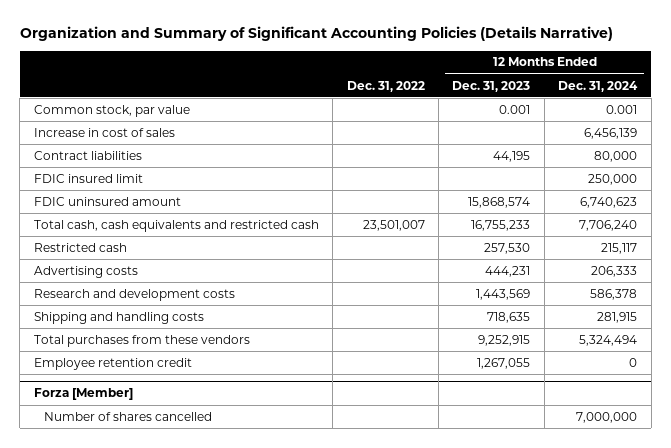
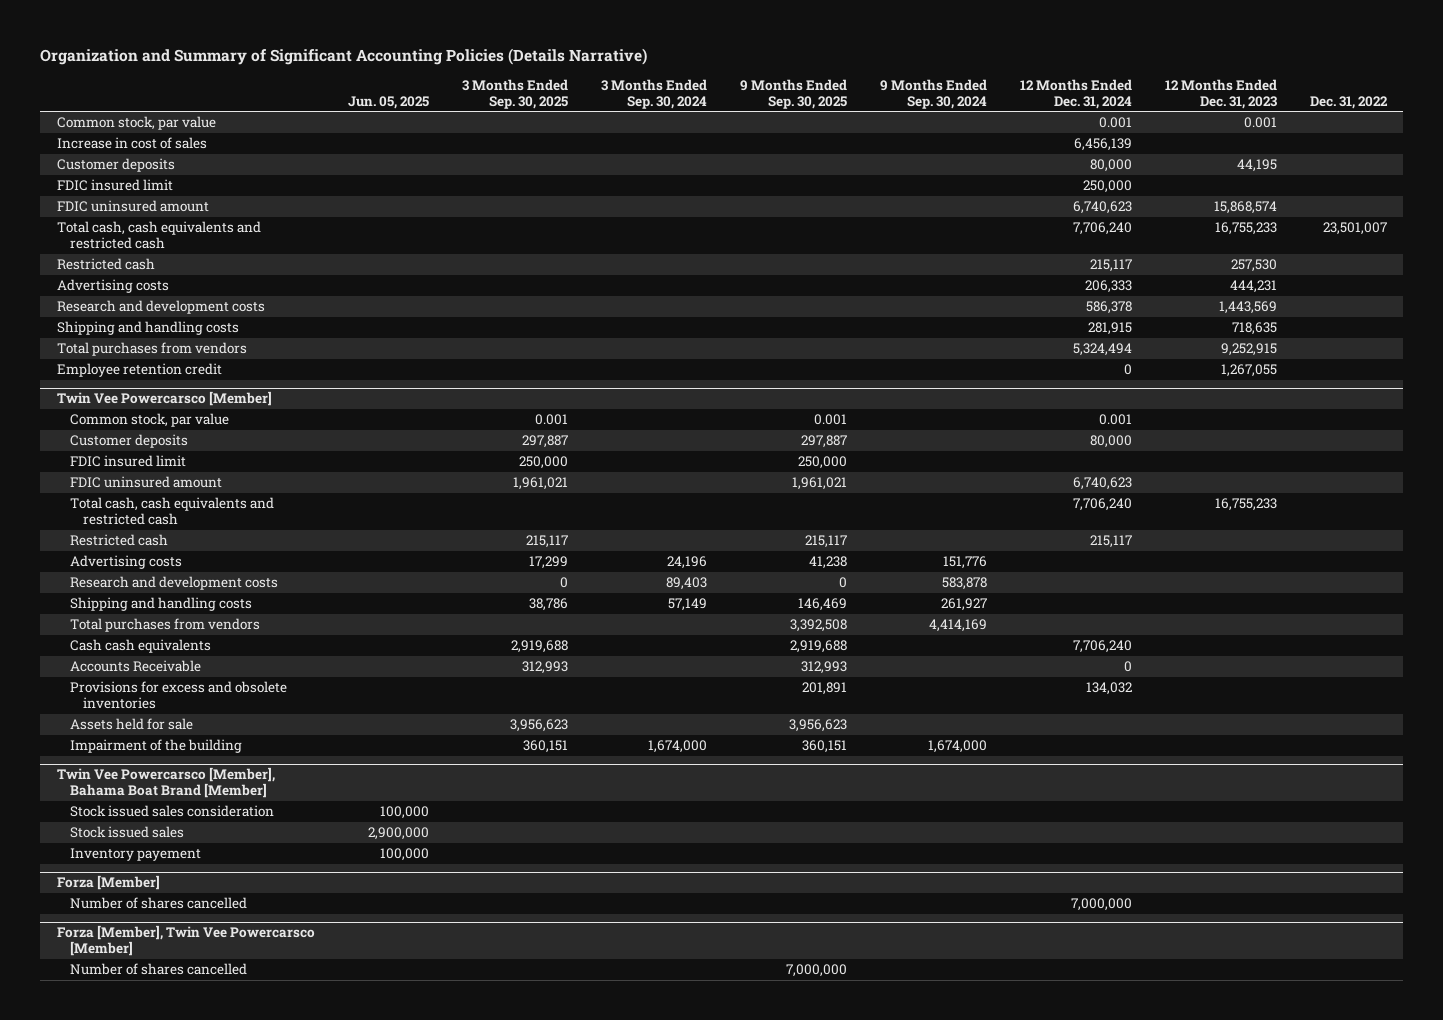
none -> [347,95,429,109] Jun. 05, 2025
none -> [461,78,568,109] 3 Months Ended Sep. 30, 2025
none -> [600,78,707,109] 3 Months Ended Sep. 30, 2024
none -> [739,78,847,109] 9 Months Ended Sep. 30, 2025
none -> [879,78,987,109] 9 Months Ended Sep. 30, 2024
[33,150,142,160] Contract liabilities -> [56,158,175,173] Customer deposits
[33,334,250,347] Total purchases from these vendors -> [56,342,247,357] Total purchases from vendors
none -> [56,391,272,407] Twin Vee Powercarsco [Member]
none -> [70,413,230,428] Common stock, par value
none -> [70,434,189,449] Customer deposits
none -> [70,455,187,468] FDIC insured limit
none -> [70,476,223,489] FDIC uninsured amount
none -> [70,497,275,526] Total cash, cash equivalents and restricted cash
none -> [70,534,169,547] Restricted cash
none -> [70,555,183,570] Advertising costs
none -> [70,576,279,591] Research and development costs
none -> [70,597,253,612] Shipping and handling costs
none -> [70,618,261,633] Total purchases from vendors
none -> [70,639,212,654] Cash cash equivalents
none -> [70,660,202,673] Accounts Receivable
none -> [70,681,288,710] Provisions for excess and obsolete inventories
none -> [70,718,194,731] Assets held for sale
none -> [70,739,243,754] Impairment of the building
none -> [56,767,275,799] Twin Vee Powercarsco [Member], Bahama Boat Brand [Member]
none -> [70,805,275,818] Stock issued sales consideration
none -> [70,826,185,839] Stock issued sales
none -> [70,848,202,862] Inventory payement
none -> [56,925,315,957] Forza [Member], Twin Vee Powercarsco [Member]
none -> [70,963,248,976] Number of shares cancelled

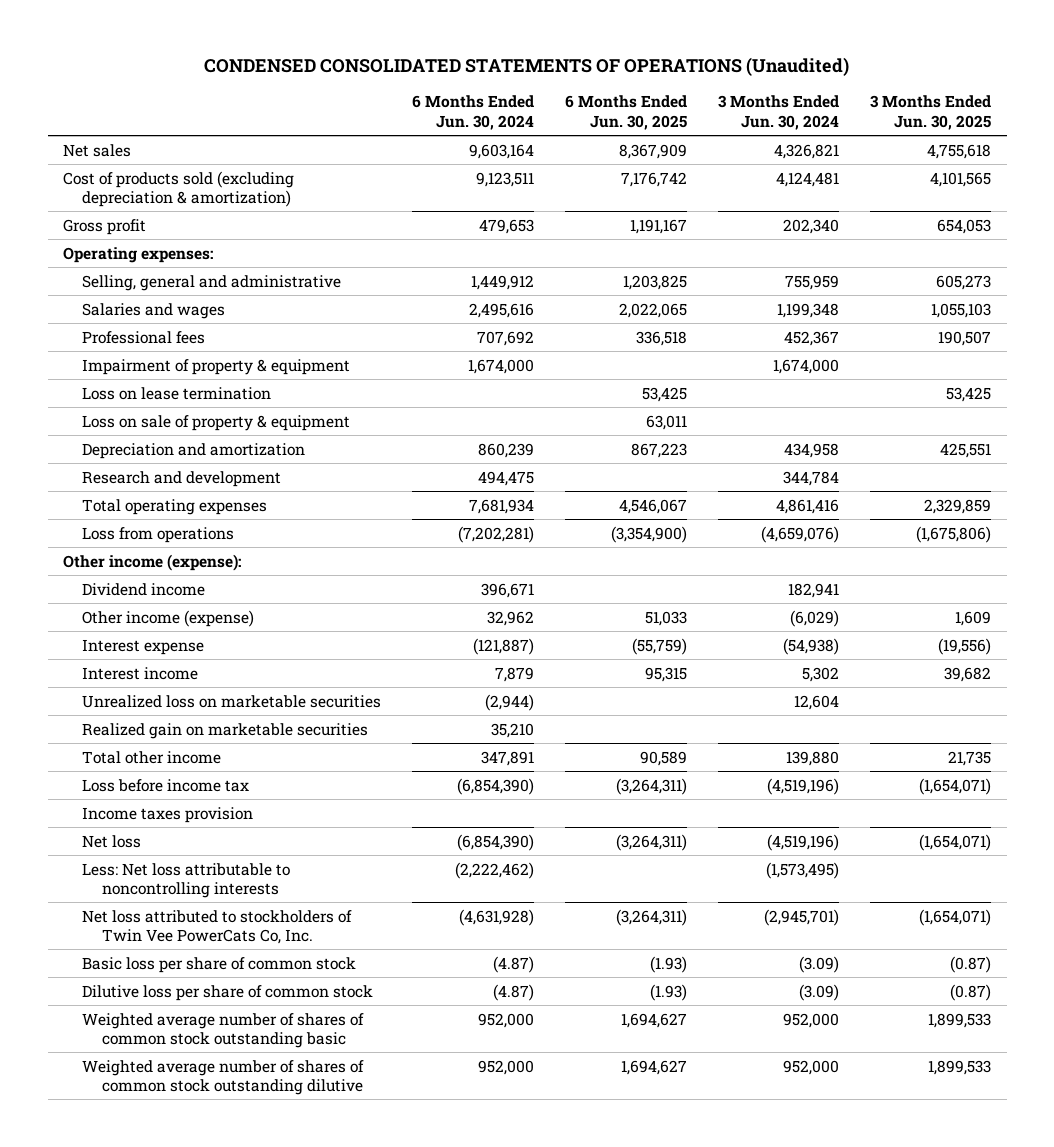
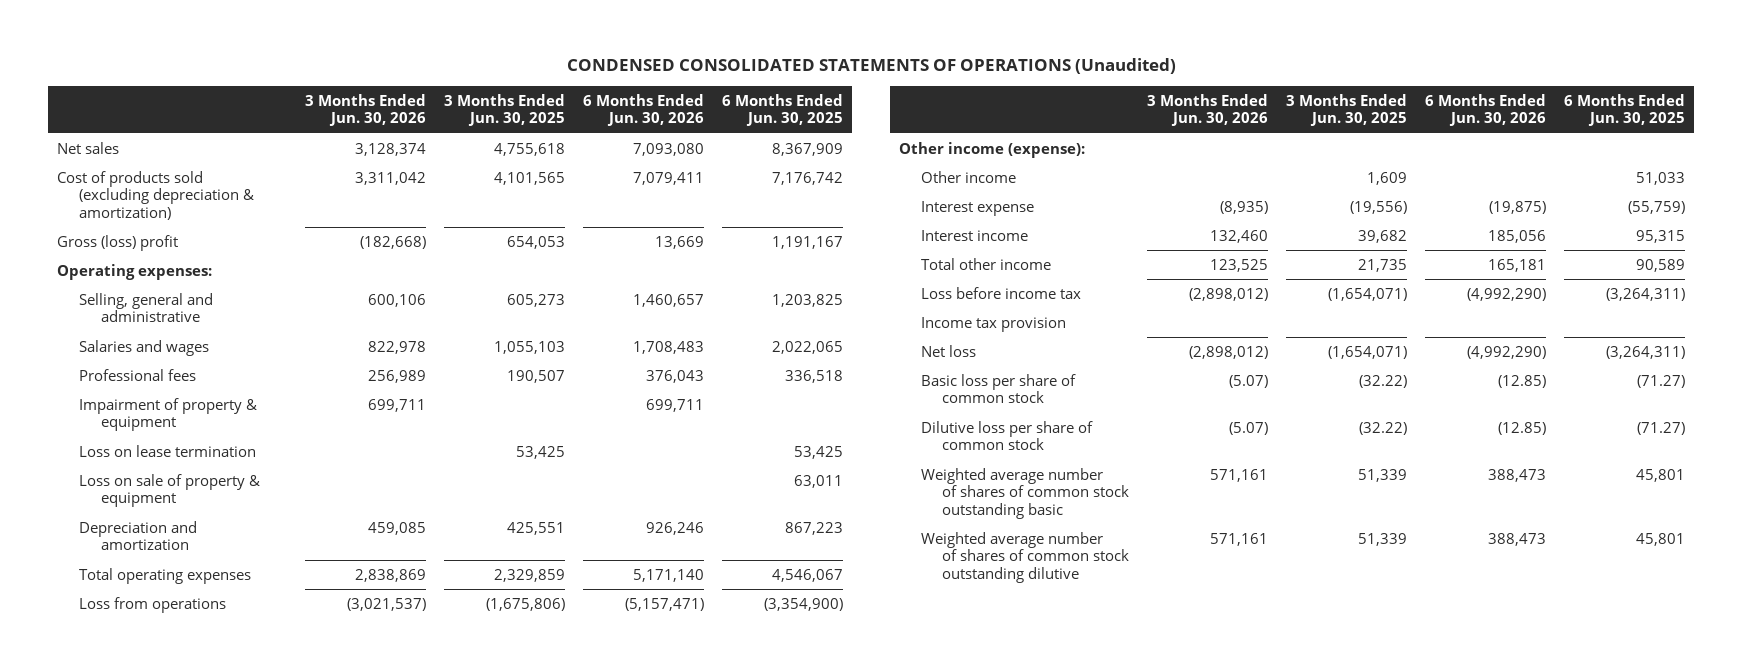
[412,95,535,130] 6 Months Ended Jun. 30, 2024 -> none
[718,95,840,130] 3 Months Ended Jun. 30, 2024 -> none
none -> [305,93,427,127] 3 Months Ended Jun. 30, 2026
none -> [583,93,705,127] 6 Months Ended Jun. 30, 2026
[63,218,147,235] Gross profit -> [56,234,178,251] Gross (loss) profit
[82,470,282,487] Research and development -> none
[82,582,206,596] Dividend income -> none
[82,609,255,627] Other income (expense) -> [920,170,1016,183] Other income
[82,694,382,708] Unrealized loss on marketable securities -> none
[82,722,369,739] Realized gain on marketable securities -> none
[82,806,254,823] Income taxes provision -> [920,316,1066,332] Income tax provision
[82,862,291,899] Less: Net loss attributable to noncontrolling interests -> none
[82,909,353,945] Net loss attributed to stockholders of Twin Vee PowerCats Co, Inc. -> none
[650,955,688,973] (1.93) -> [1637,374,1686,388] (71.27)
[950,955,992,973] (0.87) -> [1359,374,1408,388] (32.22)
[650,983,688,1001] (1.93) -> [1637,421,1686,435] (71.27)
[950,983,992,1001] (0.87) -> [1359,421,1408,435] (32.22)
[621,1012,688,1028] 1,694,627 -> [1636,468,1686,482] 45,801
[928,1012,992,1028] 1,899,533 -> [1358,468,1408,482] 51,339
[621,1059,688,1075] 1,694,627 -> [1636,532,1686,546] 45,801
[928,1059,992,1075] 1,899,533 -> [1358,532,1408,546] 51,339

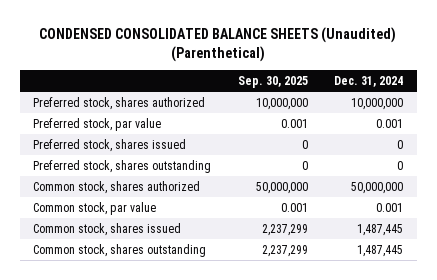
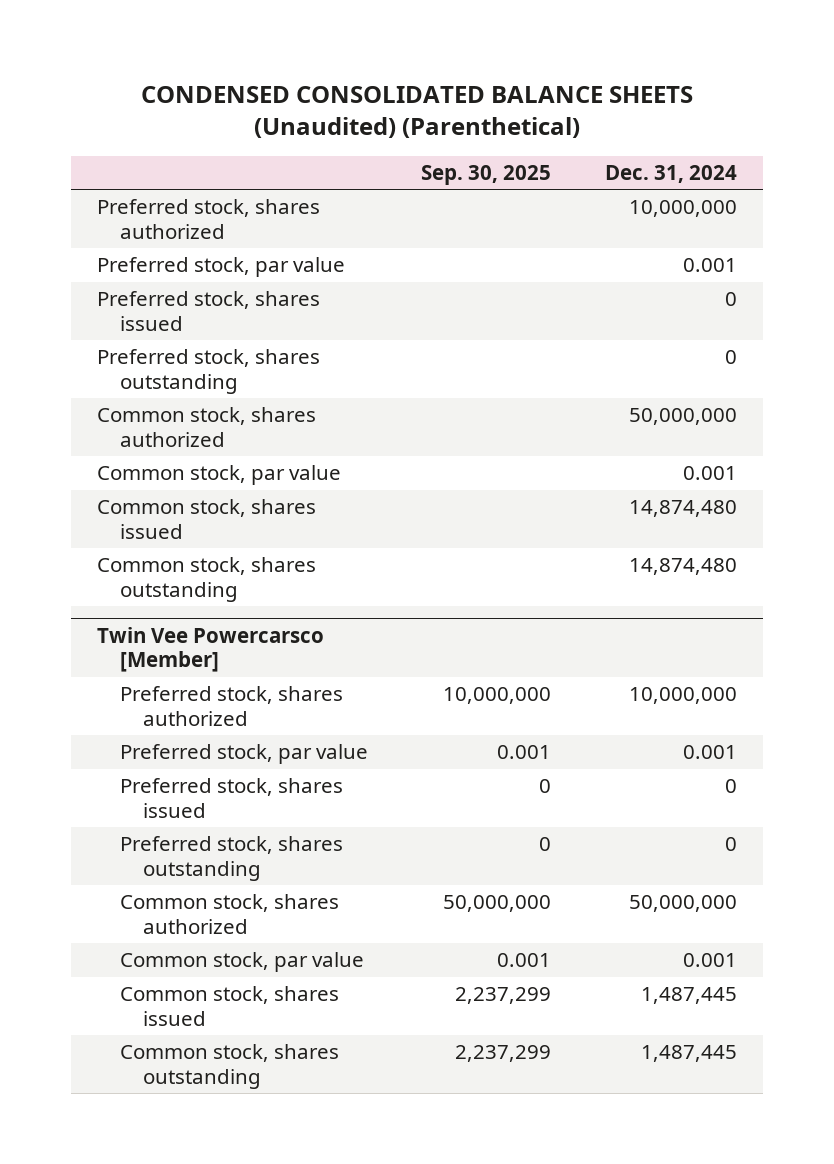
none -> [97,199,321,240] Preferred stock, shares authorized
none -> [97,257,346,278] Preferred stock, par value
none -> [97,291,321,332] Preferred stock, shares issued
none -> [97,349,321,395] Preferred stock, shares outstanding
none -> [97,407,317,448] Common stock, shares authorized
none -> [97,465,342,486] Common stock, par value
none -> [97,499,317,540] Common stock, shares issued
none -> [97,557,317,603] Common stock, shares outstanding
none -> [97,626,325,673] Twin Vee Powercarsco [Member]

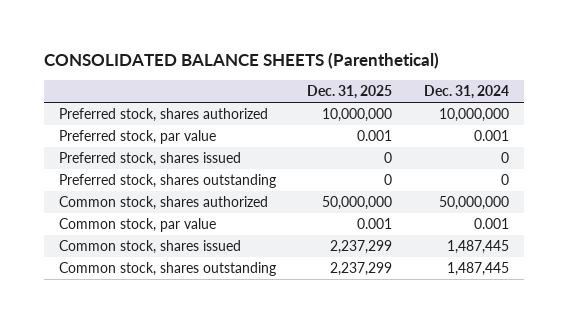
[140,85,693,139] CONDENSED CONSOLIDATED BALANCE SHEETS (Unaudited) (Parenthetical) -> [43,51,439,69] CONSOLIDATED BALANCE SHEETS (Parenthetical)
[421,165,552,186] Sep. 30, 2025 -> none
none -> [307,85,393,100] Dec. 31, 2025
[97,499,317,540] Common stock, shares issued -> none
[97,557,317,603] Common stock, shares outstanding -> none
[97,626,325,673] Twin Vee Powercarsco [Member] -> none
[120,686,344,727] Preferred stock, shares authorized -> none
[120,744,369,765] Preferred stock, par value -> none
[120,778,344,819] Preferred stock, shares issued -> none
[120,836,344,882] Preferred stock, shares outstanding -> none
[120,894,340,935] Common stock, shares authorized -> none
[120,952,365,973] Common stock, par value -> none

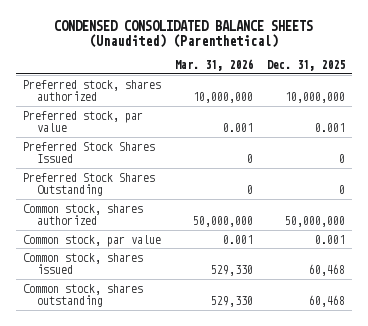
[43,51,439,69] CONSOLIDATED BALANCE SHEETS (Parenthetical) -> [54,19,314,48] CONDENSED CONSOLIDATED BALANCE SHEETS (Unaudited) (Parenthetical)
[423,85,509,100] Dec. 31, 2024 -> none
none -> [175,58,254,71] Mar. 31, 2026
[59,152,242,167] Preferred stock, shares issued -> [22,141,155,164] Preferred Stock Shares Issued
[59,174,277,189] Preferred stock, shares outstanding -> [22,172,155,197] Preferred Stock Shares Outstanding
[330,240,393,255] 2,237,299 -> [309,264,346,277] 60,468
[330,262,393,277] 2,237,299 -> [309,295,346,308] 60,468

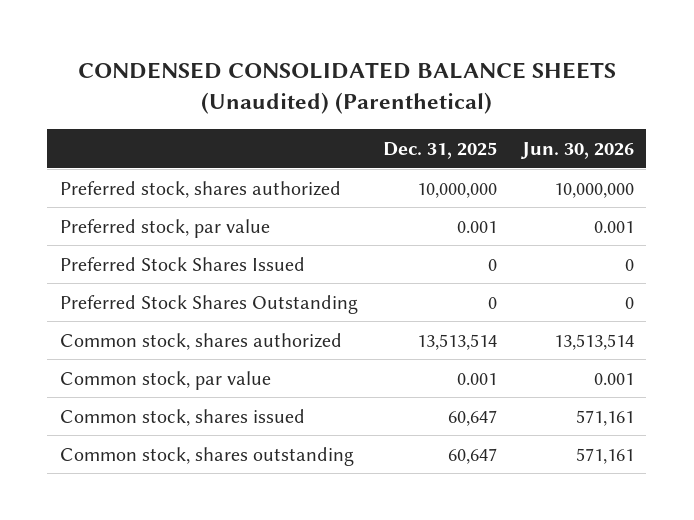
[175,58,254,71] Mar. 31, 2026 -> none
none -> [519,141,634,159] Jun. 30, 2026
[285,216,346,228] 50,000,000 -> [416,333,497,350] 13,513,514
[309,264,346,277] 60,468 -> [447,409,497,426] 60,647
[309,295,346,308] 60,468 -> [447,447,497,464] 60,647

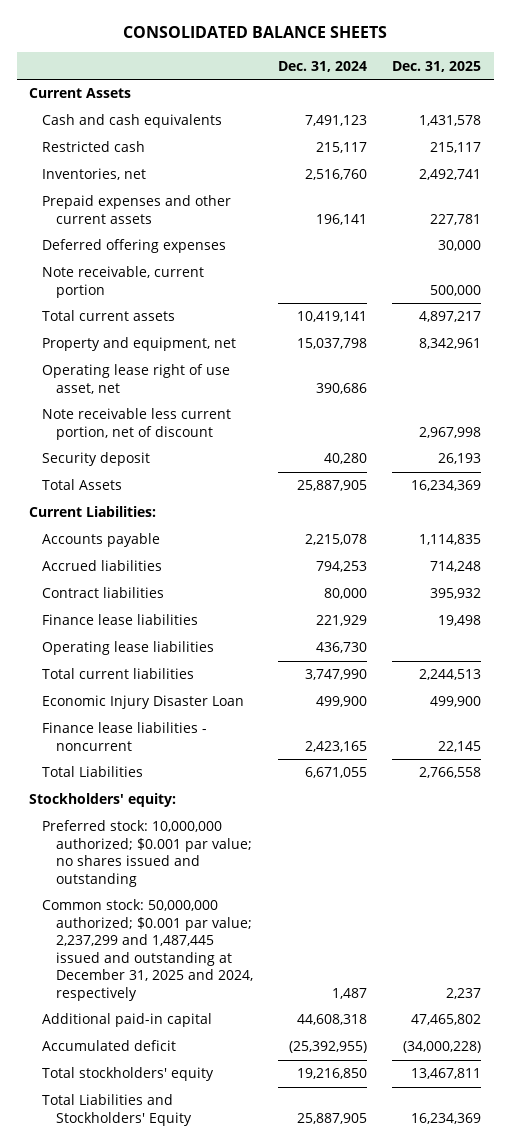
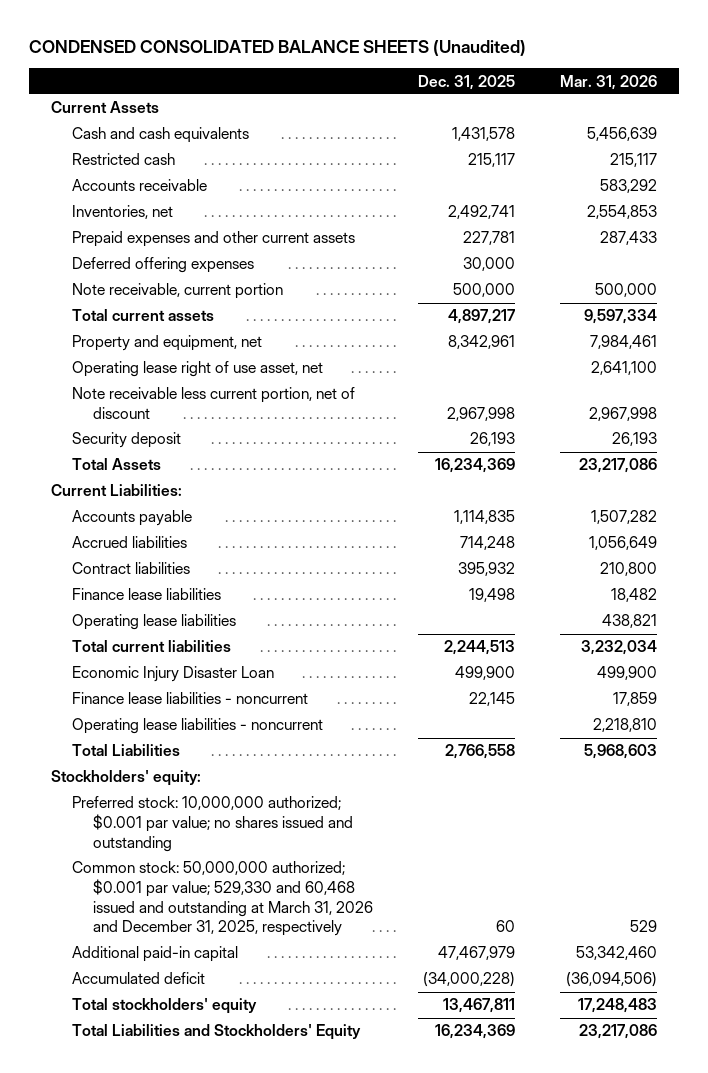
[123,26,388,39] CONSOLIDATED BALANCE SHEETS -> [29,40,527,57] CONDENSED CONSOLIDATED BALANCE SHEETS (Unaudited)
[278,60,368,72] Dec. 31, 2024 -> none
none -> [559,74,657,90] Mar. 31, 2026
none -> [72,179,208,192] Accounts receivable
none -> [72,718,324,735] Operating lease liabilities - noncurrent
[42,899,253,1002] Common stock: 50,000,000 authorized; $0.001 par value; 2,237,299 and 1,487,445 issued and outstanding at December 31, 2025 and 2024, respectively -> [72,861,374,937] Common stock: 50,000,000 authorized; $0.001 par value; 529,330 and 60,468 issued and outstanding at March 31, 2026 and December 31, 2025, respectively
[446,988,482,1000] 2,237 -> [496,920,516,933] 60
[411,1014,482,1026] 47,465,802 -> [438,946,516,961] 47,467,979

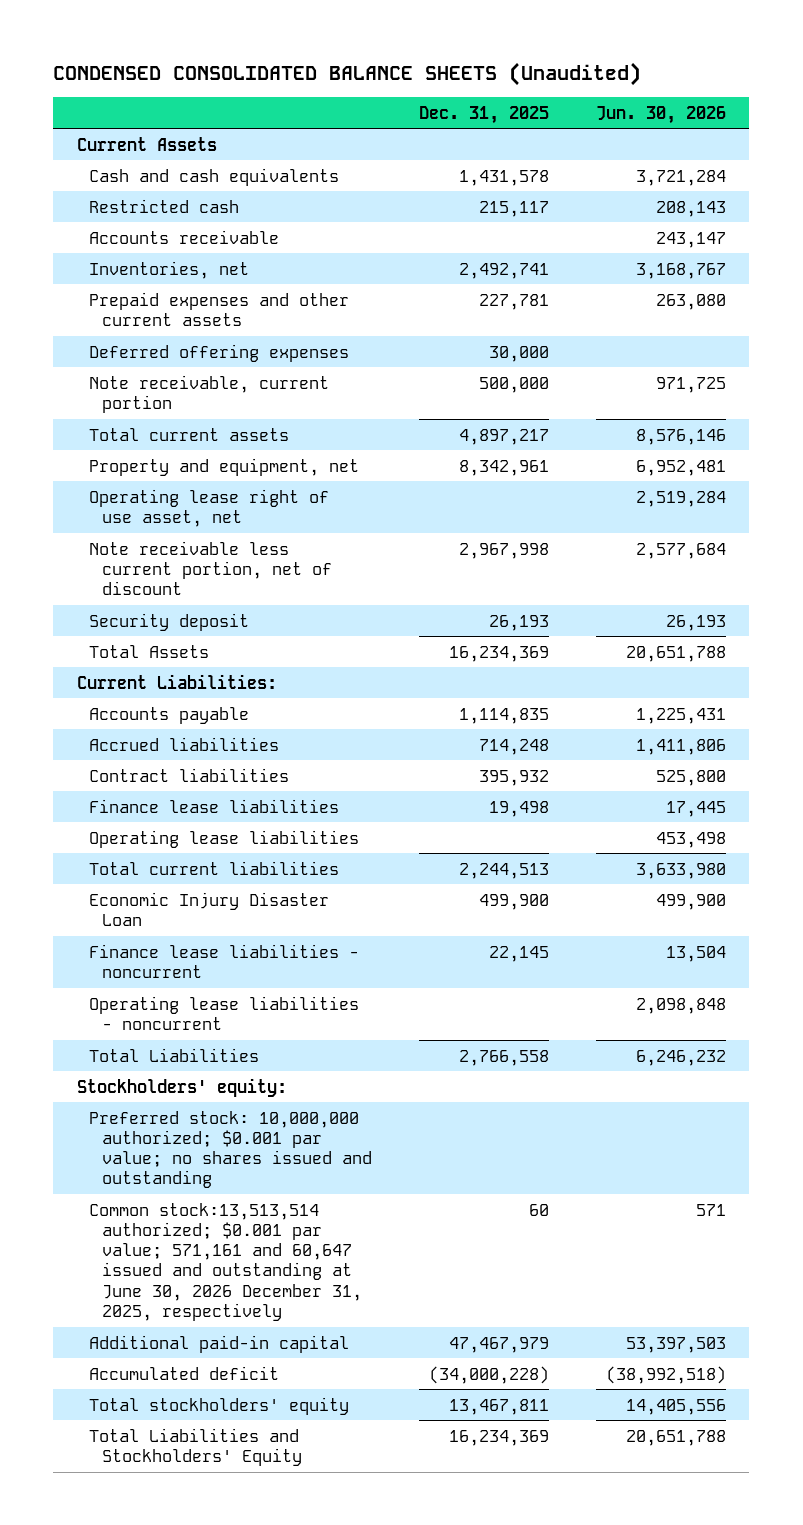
[559,74,657,90] Mar. 31, 2026 -> none
none -> [595,105,726,124] Jun. 30, 2026
[72,861,374,937] Common stock: 50,000,000 authorized; $0.001 par value; 529,330 and 60,468 issued and outstanding at March 31, 2026 and December 31, 2025, respectively -> [89,1202,363,1321] Common stock:13,513,514 authorized; $0.001 par value; 571,161 and 60,647 issued and outstanding at June 30, 2026 December 31, 2025, respectively

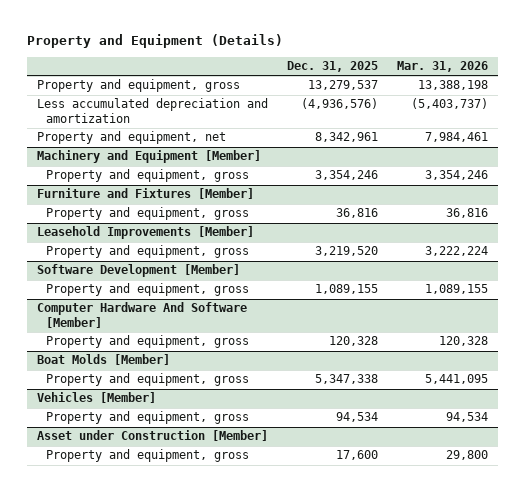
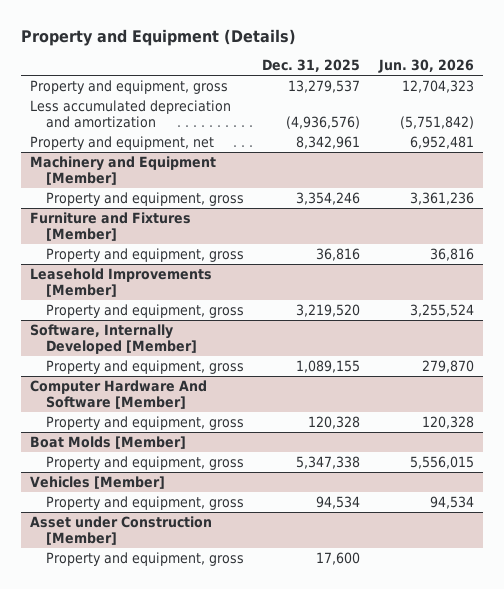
[397,61,489,73] Mar. 31, 2026 -> none
none -> [378,59,475,74] Jun. 30, 2026
[36,264,240,278] Software Development [Member] -> [29,323,197,354] Software, Internally Developed [Member]

